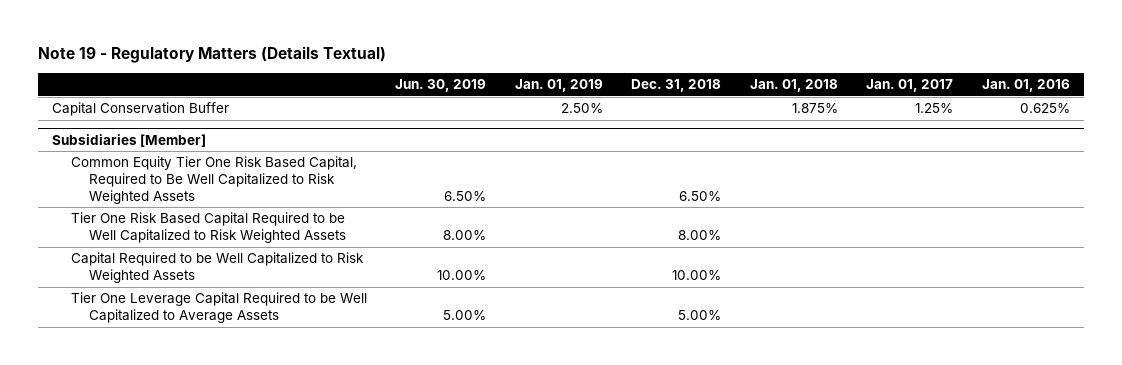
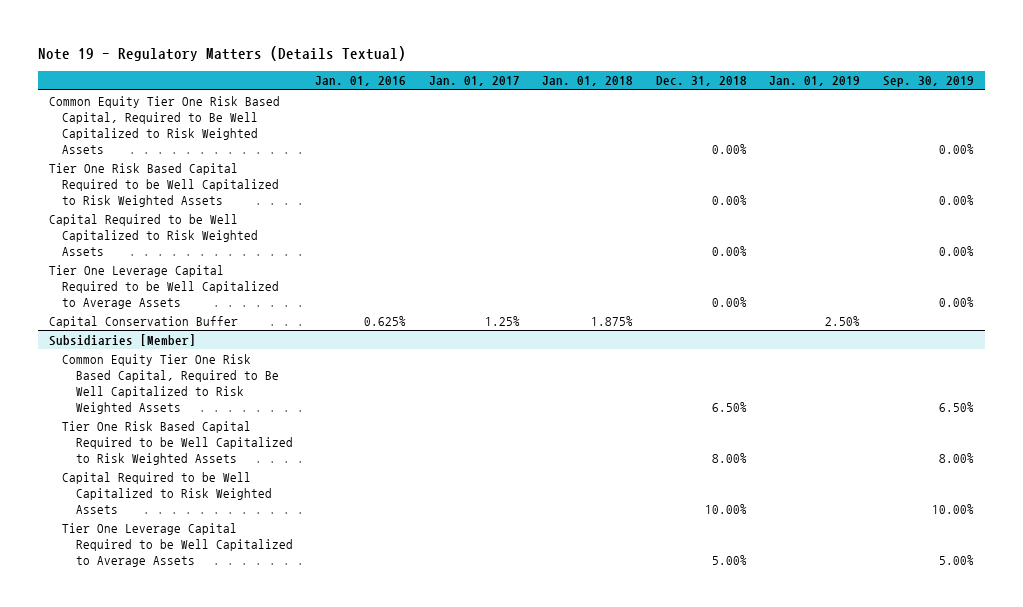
[395,79,487,93] Jun. 30, 2019 -> none
none -> [882,76,974,88] Sep. 30, 2019
none -> [49,95,281,154] Common Equity Tier One Risk Based Capital, Required to Be Well Capitalized to Risk Weighted Assets
none -> [49,162,280,207] Tier One Risk Based Capital Required to be Well Capitalized to Risk Weighted Assets
none -> [49,213,259,256] Capital Required to be Well Capitalized to Risk Weighted Assets
none -> [49,264,280,309] Tier One Leverage Capital Required to be Well Capitalized to Average Assets

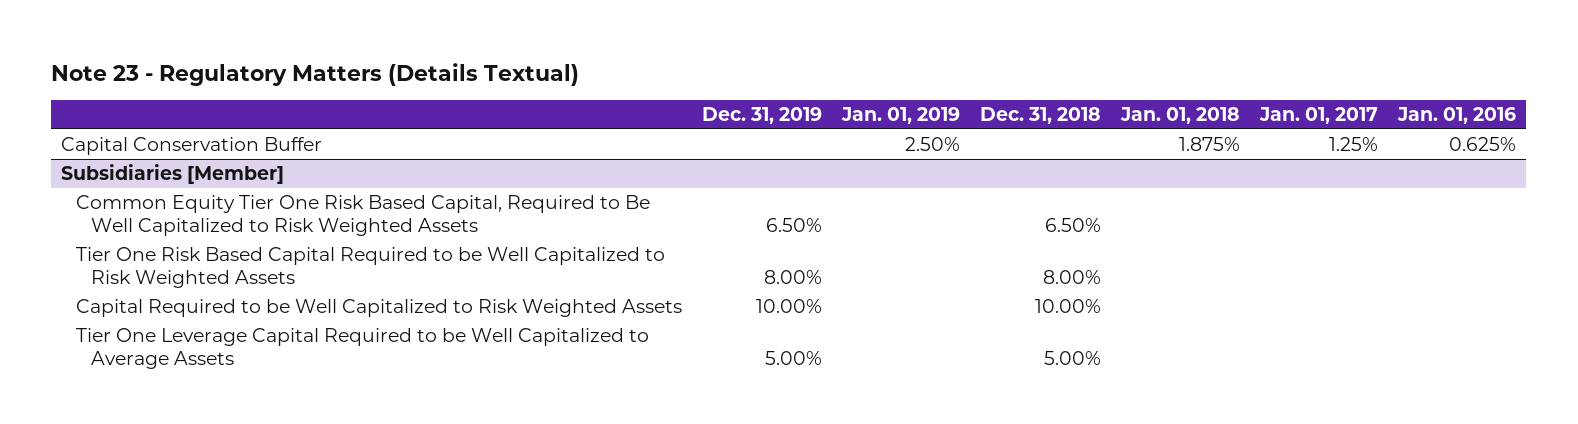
[37,45,406,61] Note 19 - Regulatory Matters (Details Textual) -> [51,62,580,86] Note 23 - Regulatory Matters (Details Textual)
[882,76,974,88] Sep. 30, 2019 -> none
none -> [701,107,822,125] Dec. 31, 2019
[49,95,281,154] Common Equity Tier One Risk Based Capital, Required to Be Well Capitalized to Risk Weighted Assets -> none
[49,162,280,207] Tier One Risk Based Capital Required to be Well Capitalized to Risk Weighted Assets -> none
[49,213,259,256] Capital Required to be Well Capitalized to Risk Weighted Assets -> none
[49,264,280,309] Tier One Leverage Capital Required to be Well Capitalized to Average Assets -> none

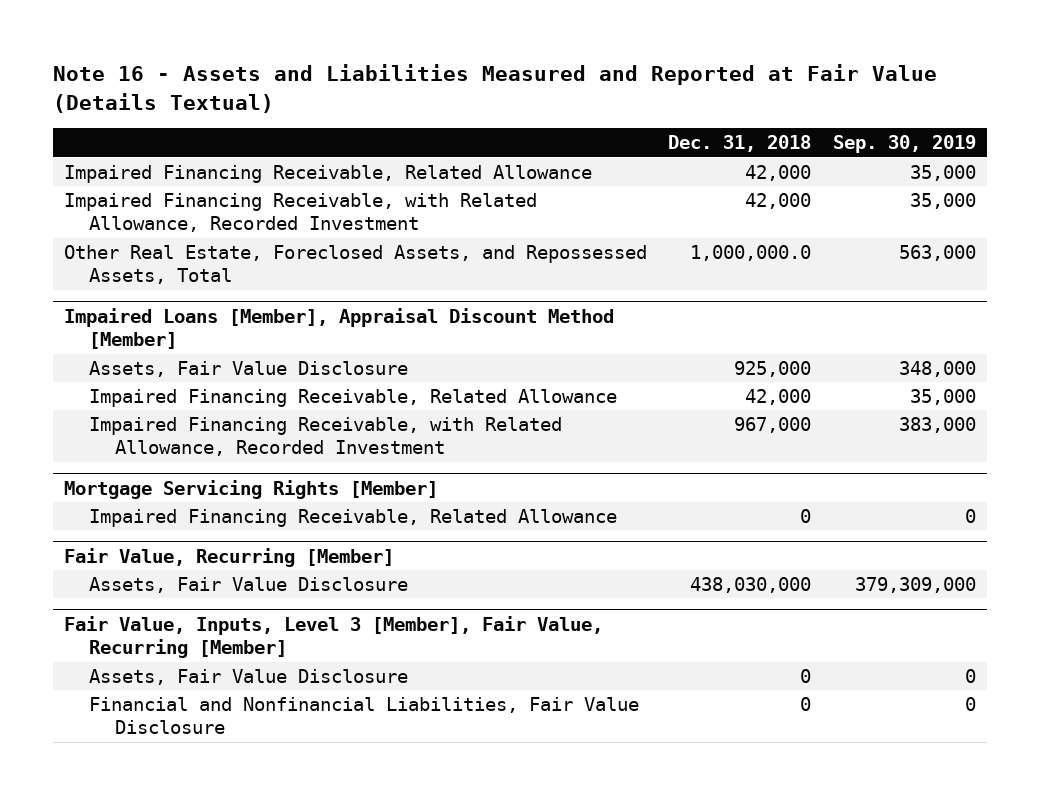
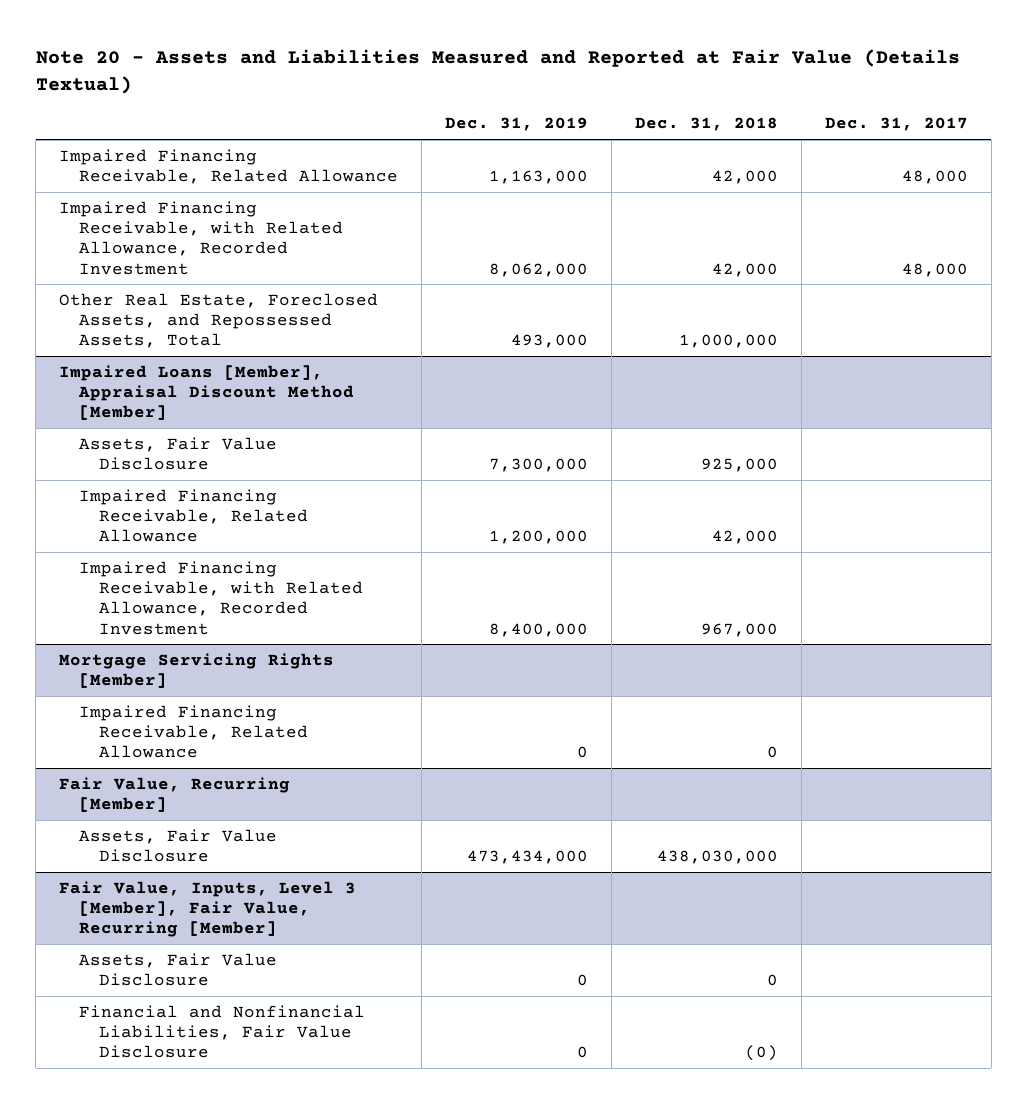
[52,64,937,113] Note 16 - Assets and Liabilities Measured and Reported at Fair Value (Details Textual) -> [35,49,960,95] Note 20 - Assets and Liabilities Measured and Reported at Fair Value (Details Textual)
[833,135,977,154] Sep. 30, 2019 -> none
none -> [444,117,588,132] Dec. 31, 2019
none -> [824,117,968,132] Dec. 31, 2017
[690,244,812,261] 1,000,000.0 -> [678,334,778,349] 1,000,000
[800,696,812,711] 0 -> [744,1045,778,1062] (0)

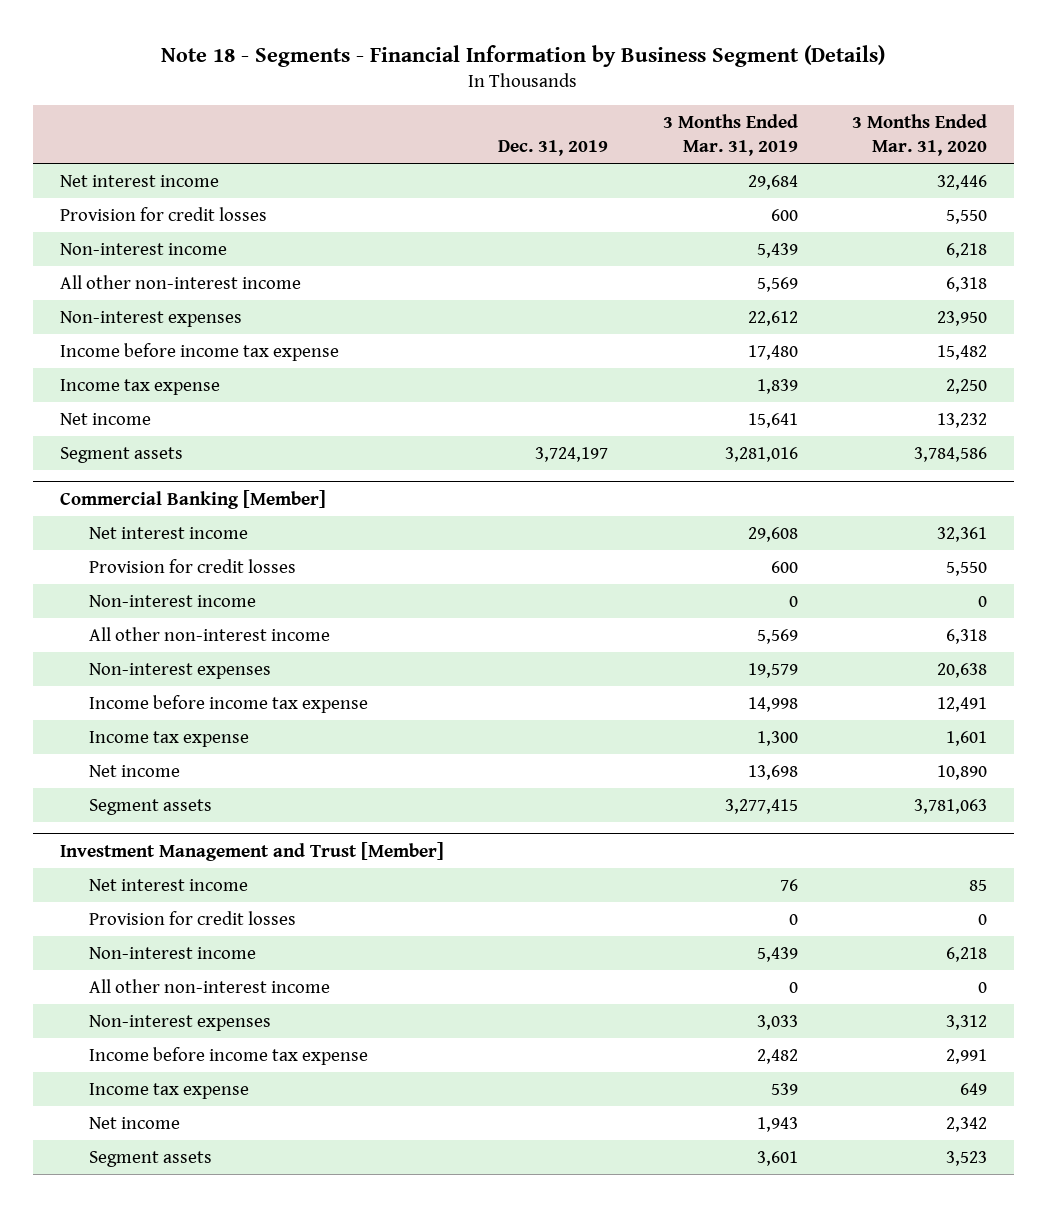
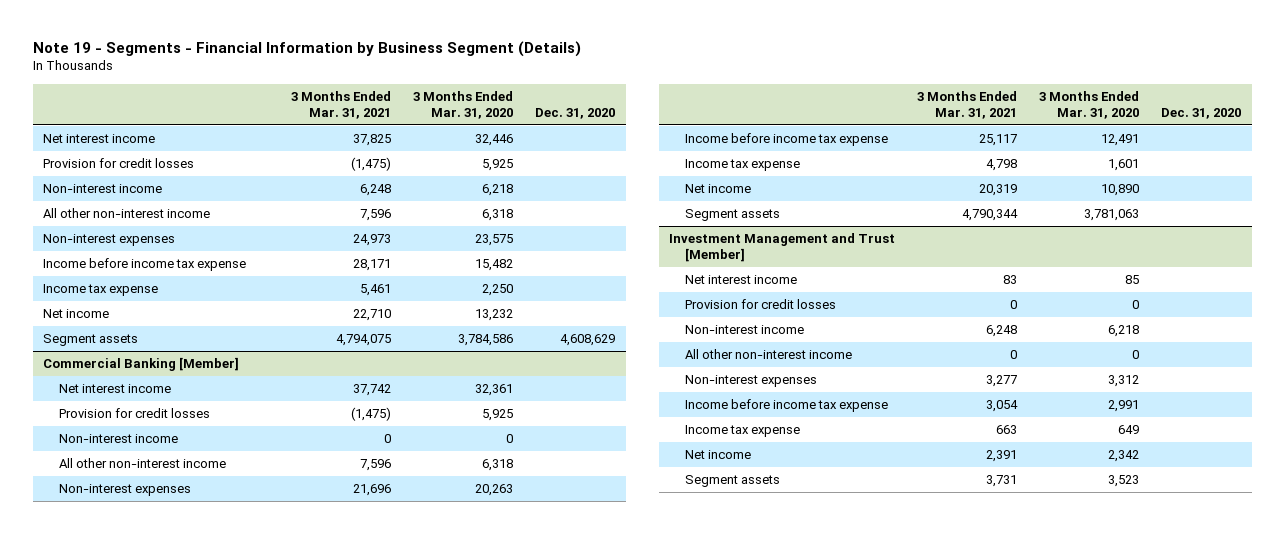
[161,44,886,67] Note 18 - Segments - Financial Information by Business Segment (Details) -> [32,40,581,57] Note 19 - Segments - Financial Information by Business Segment (Details)
[498,139,609,156] Dec. 31, 2019 -> none
[662,114,798,156] 3 Months Ended Mar. 31, 2019 -> none
none -> [291,90,392,119] 3 Months Ended Mar. 31, 2021
none -> [534,107,615,119] Dec. 31, 2020
[945,210,987,225] 5,550 -> [482,159,514,172] 5,925
[936,311,987,327] 23,950 -> [475,234,514,247] 23,575
[945,562,987,577] 5,550 -> [482,409,514,422] 5,925
[936,663,987,679] 20,638 -> [475,484,514,497] 20,263

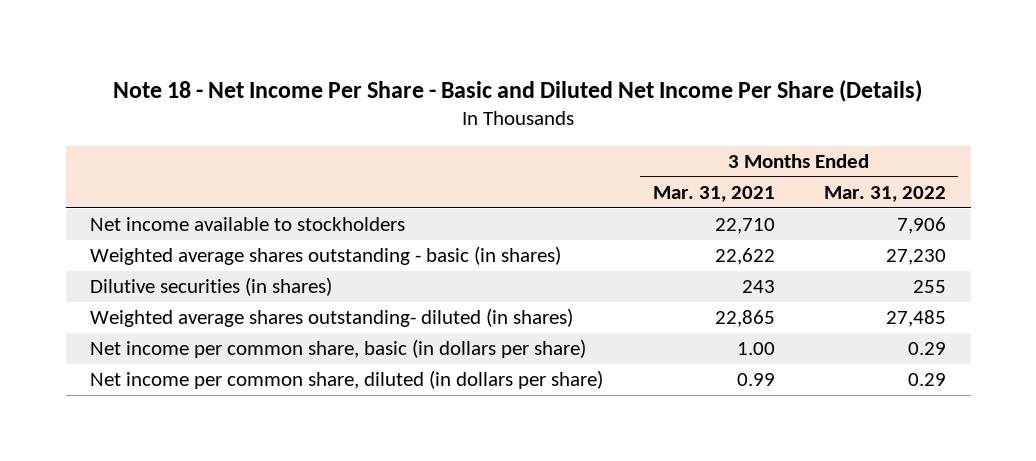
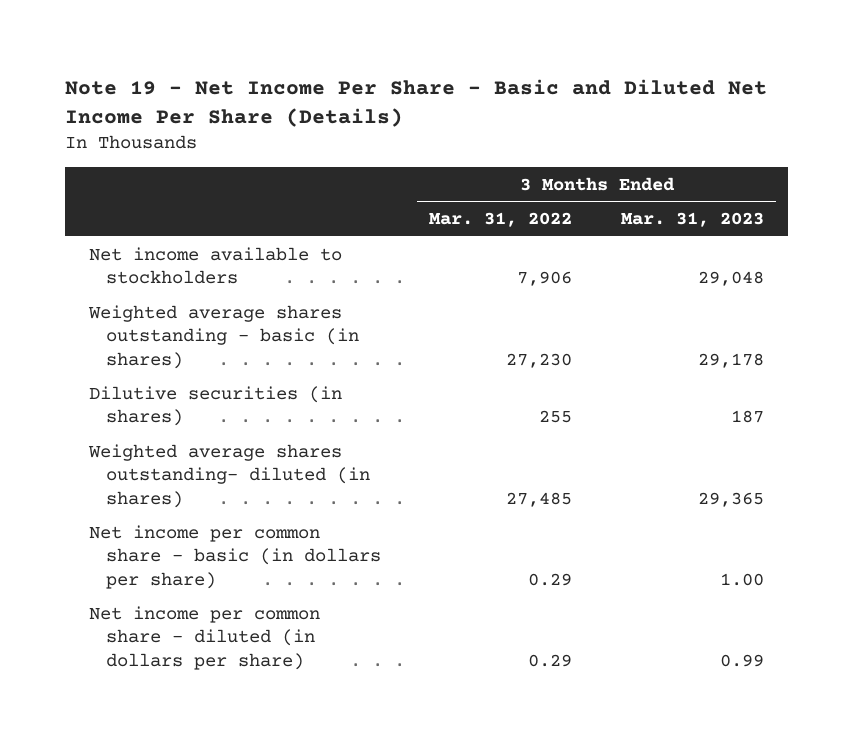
[113,79,923,102] Note 18 - Net Income Per Share - Basic and Diluted Net Income Per Share (Details) -> [64,78,767,128] Note 19 - Net Income Per Share - Basic and Diluted Net Income Per Share (Details)
[652,185,775,202] Mar. 31, 2021 -> none
none -> [620,212,764,228] Mar. 31, 2023
[90,339,587,359] Net income per common share, basic (in dollars per share) -> [88,524,381,589] Net income per common share - basic (in dollars per share)
[90,370,604,390] Net income per common share, diluted (in dollars per share) -> [88,605,320,670] Net income per common share - diluted (in dollars per share)

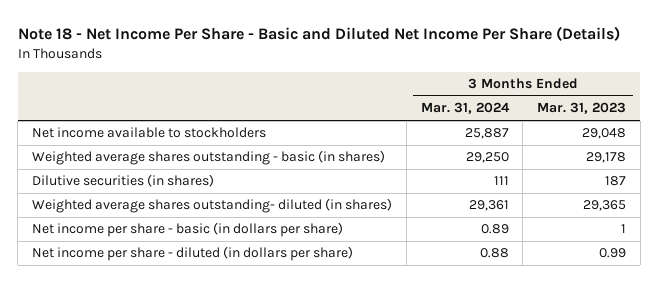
[64,78,767,128] Note 19 - Net Income Per Share - Basic and Diluted Net Income Per Share (Details) -> [17,26,620,42] Note 18 - Net Income Per Share - Basic and Diluted Net Income Per Share (Details)
[429,212,573,228] Mar. 31, 2022 -> none
none -> [420,102,510,115] Mar. 31, 2024
[88,524,381,589] Net income per common share - basic (in dollars per share) -> [32,222,344,238] Net income per share - basic (in dollars per share)
[719,572,764,586] 1.00 -> [621,224,627,234] 1
[88,605,320,670] Net income per common share - diluted (in dollars per share) -> [32,246,354,262] Net income per share - diluted (in dollars per share)

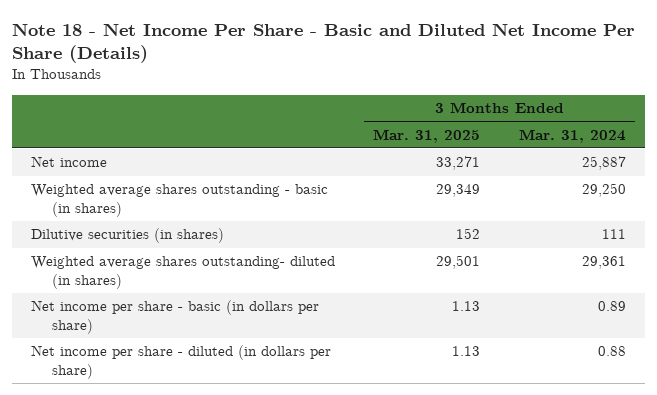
[537,102,627,115] Mar. 31, 2023 -> none
none -> [373,128,481,143] Mar. 31, 2025
[32,127,267,139] Net income available to stockholders -> [31,156,108,168] Net income

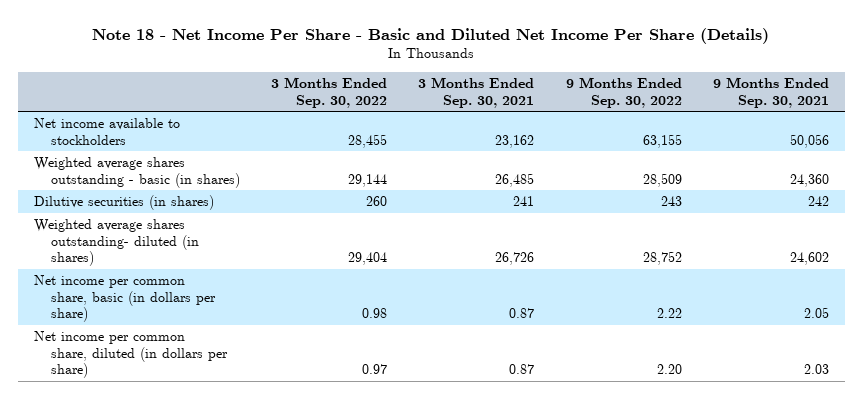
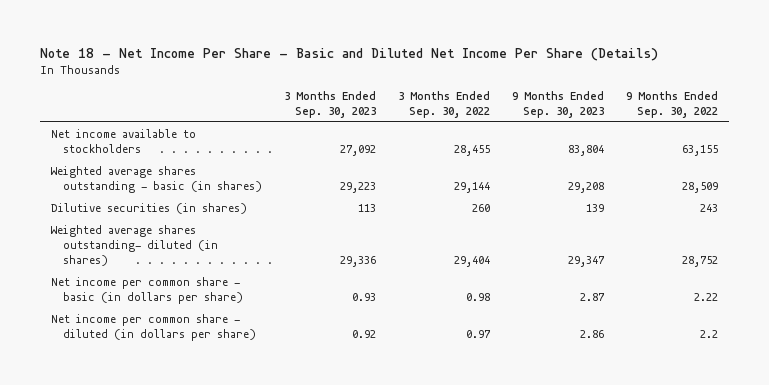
[418,77,535,108] 3 Months Ended Sep. 30, 2021 -> none
[713,77,830,108] 9 Months Ended Sep. 30, 2021 -> none
none -> [283,91,376,119] 3 Months Ended Sep. 30, 2023
none -> [512,91,605,119] 9 Months Ended Sep. 30, 2023
[33,275,216,323] Net income per common share, basic (in dollars per share) -> [50,276,243,304] Net income per common share - basic (in dollars per share)
[33,331,228,379] Net income per common share, diluted (in dollars per share) -> [50,313,256,341] Net income per common share - diluted (in dollars per share)
[656,364,682,375] 2.20 -> [700,329,719,338] 2.2

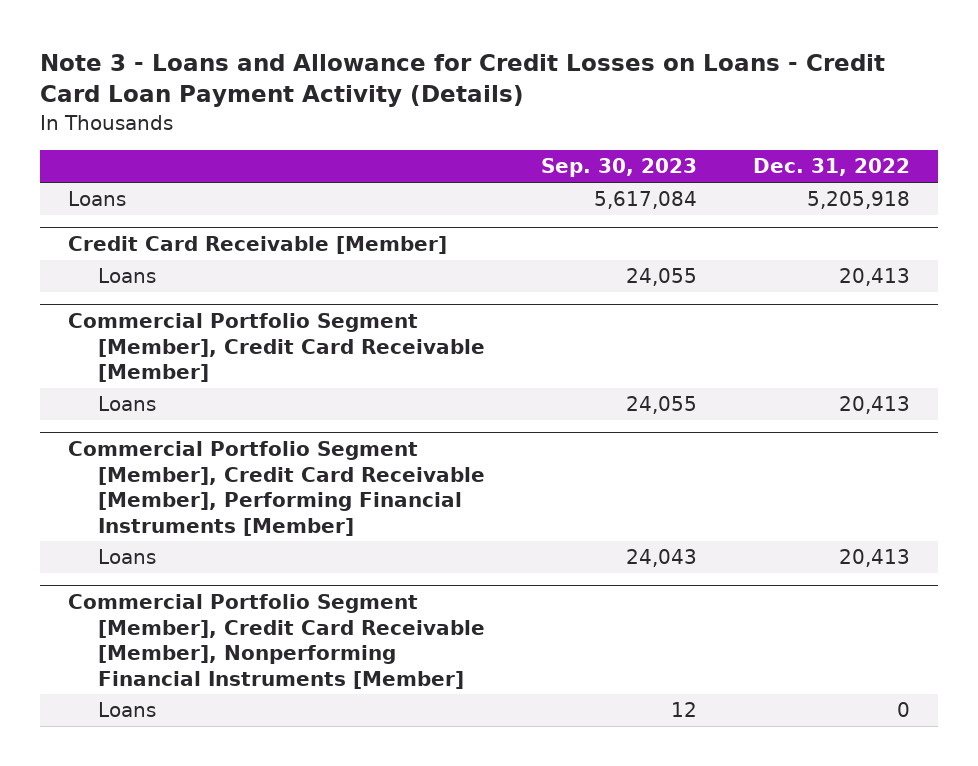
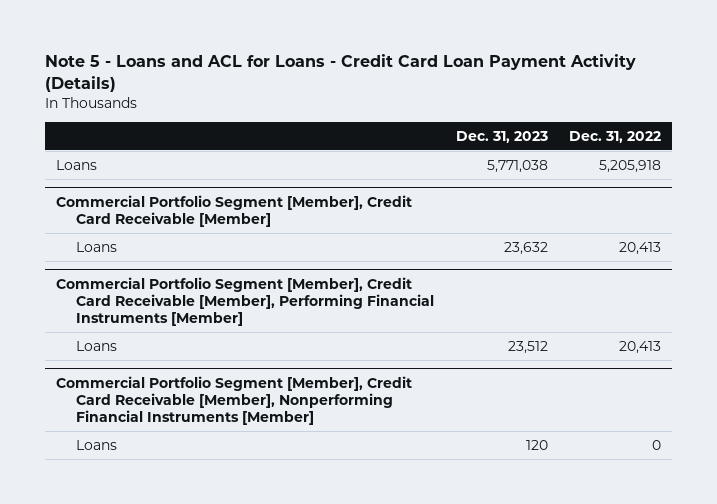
[39,54,885,108] Note 3 - Loans and Allowance for Credit Losses on Loans - Credit Card Loan Payment Activity (Details) -> [45,53,637,92] Note 5 - Loans and ACL for Loans - Credit Card Loan Payment Activity (Details)
[541,158,698,178] Sep. 30, 2023 -> none
none -> [455,130,548,143] Dec. 31, 2023
[67,236,447,255] Credit Card Receivable [Member] -> none
[98,268,157,284] Loans -> none

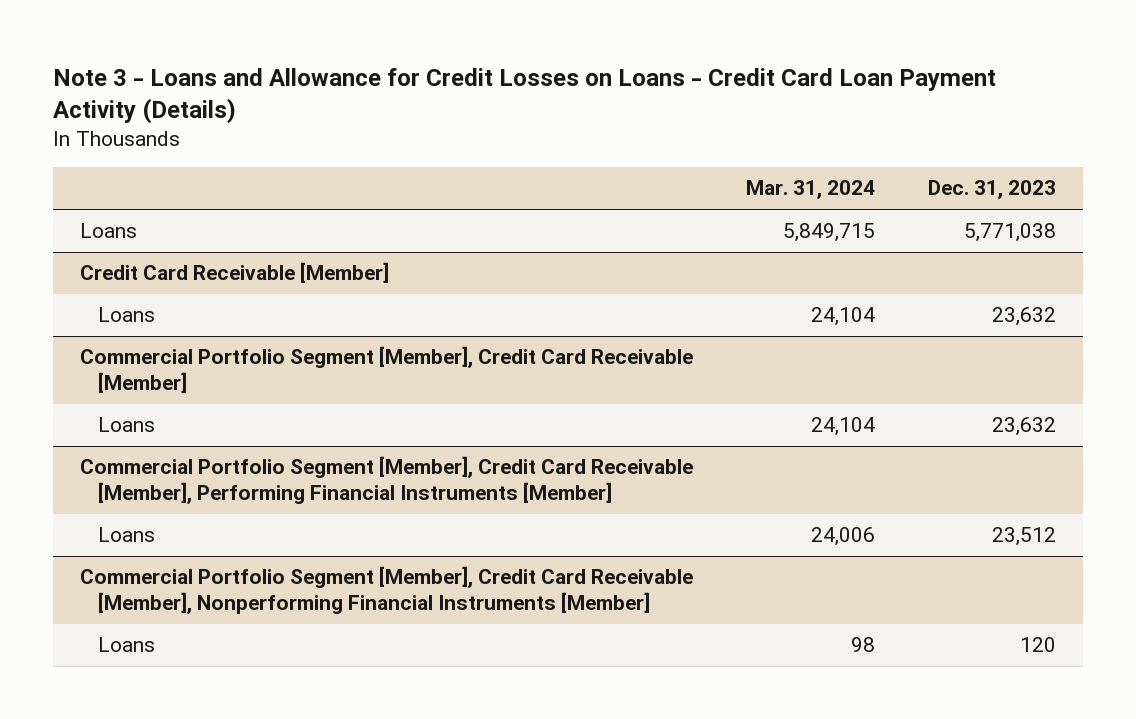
[45,53,637,92] Note 5 - Loans and ACL for Loans - Credit Card Loan Payment Activity (Details) -> [53,67,997,124] Note 3 - Loans and Allowance for Credit Losses on Loans - Credit Card Loan Payment Activity (Details)
[569,130,662,143] Dec. 31, 2022 -> none
none -> [745,180,875,200] Mar. 31, 2024
none -> [79,262,389,284] Credit Card Receivable [Member]
none -> [98,307,156,323] Loans

